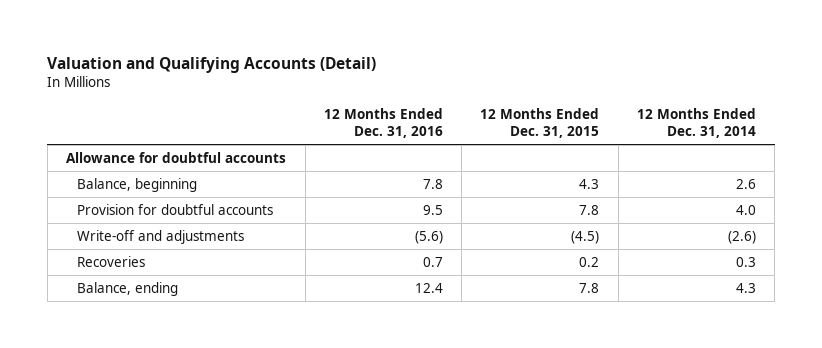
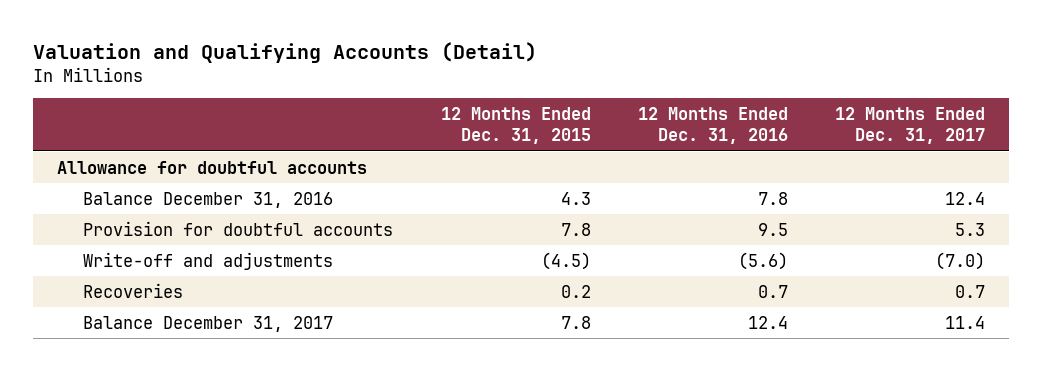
[637,107,757,139] 12 Months Ended Dec. 31, 2014 -> none
none -> [835,107,986,145] 12 Months Ended Dec. 31, 2017
[77,178,198,193] Balance, beginning -> [83,191,334,208] Balance December 31, 2016
[77,282,179,297] Balance, ending -> [83,315,334,332] Balance December 31, 2017

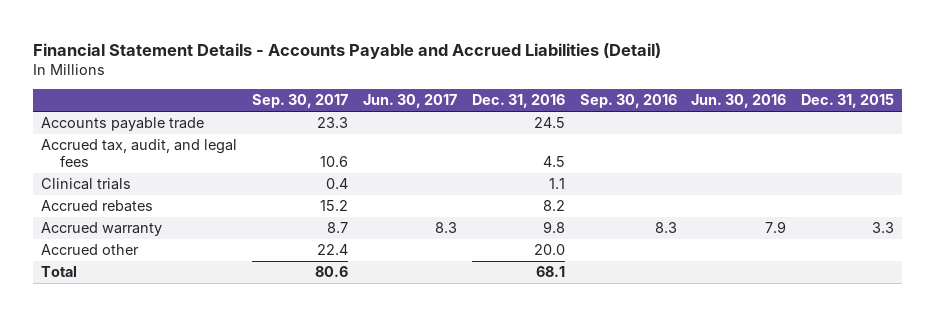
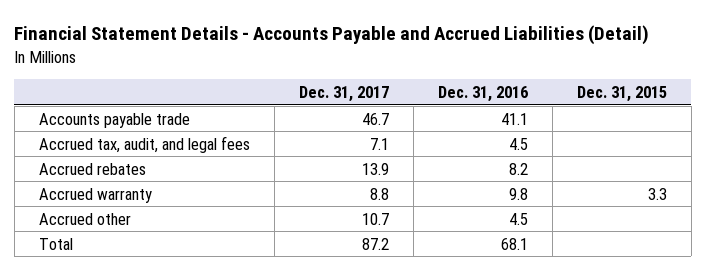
[251,94,348,109] Sep. 30, 2017 -> none
[362,94,457,109] Jun. 30, 2017 -> none
[579,94,677,109] Sep. 30, 2016 -> none
[691,94,787,109] Jun. 30, 2016 -> none
none -> [298,85,389,102] Dec. 31, 2017
[533,117,565,129] 24.5 -> [500,112,528,125] 41.1
[40,178,131,191] Clinical trials -> none
[533,244,565,256] 20.0 -> [508,212,528,225] 4.5

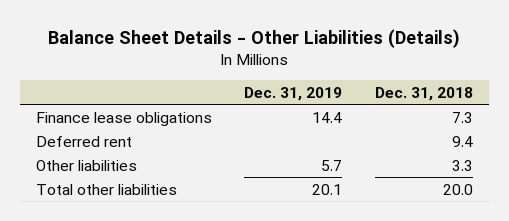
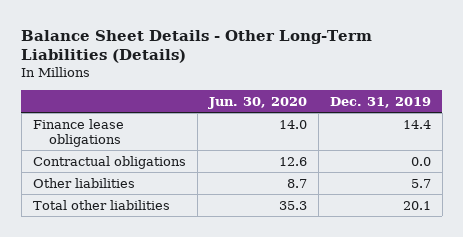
[48,28,461,48] Balance Sheet Details - Other Liabilities (Details) -> [21,29,373,64] Balance Sheet Details - Other Long-Term Liabilities (Details)
[374,86,473,101] Dec. 31, 2018 -> none
none -> [207,96,307,109] Jun. 30, 2020
[35,135,132,147] Deferred rent -> none
none -> [32,155,186,169] Contractual obligations

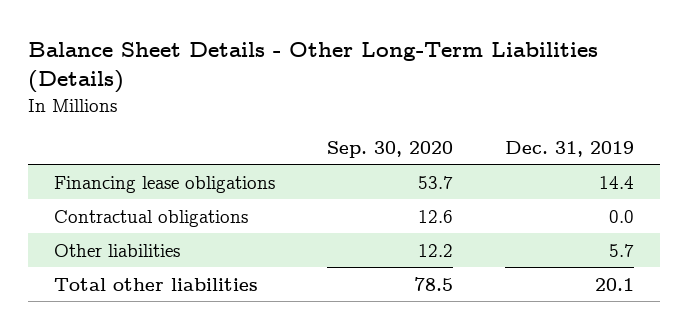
[207,96,307,109] Jun. 30, 2020 -> none
none -> [326,140,453,158] Sep. 30, 2020
[32,118,124,147] Finance lease obligations -> [53,175,275,193] Financing lease obligations

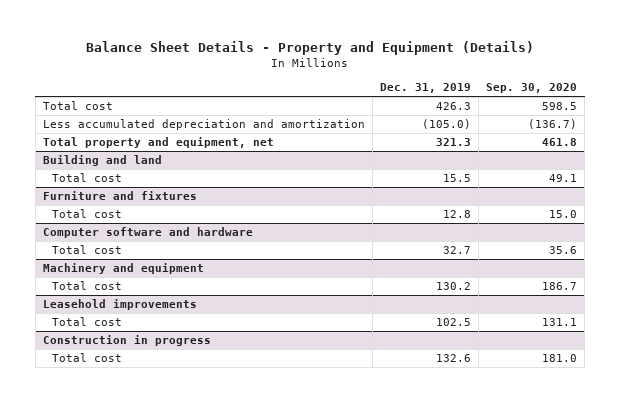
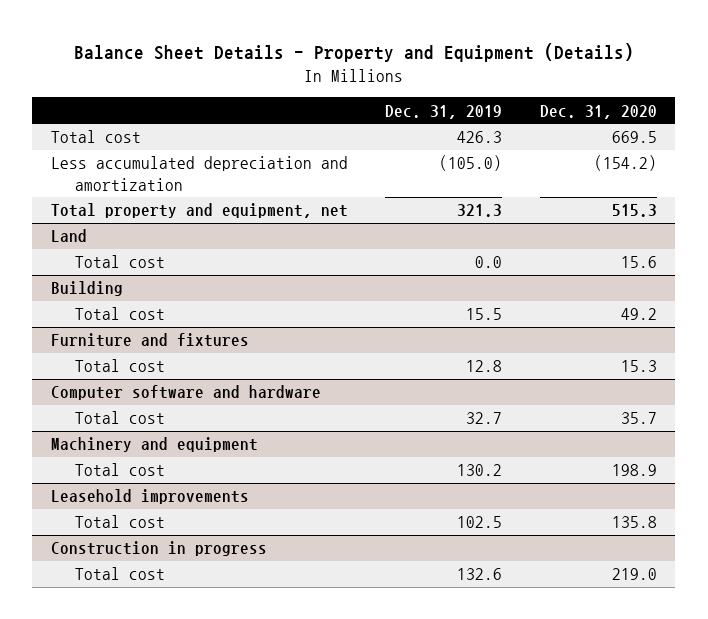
[486,83,578,94] Sep. 30, 2020 -> none
none -> [539,104,657,119] Dec. 31, 2020
none -> [50,229,87,243] Land
none -> [75,255,166,269] Total cost
[42,155,162,167] Building and land -> [50,281,123,297] Building

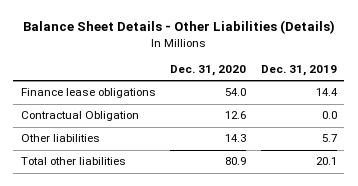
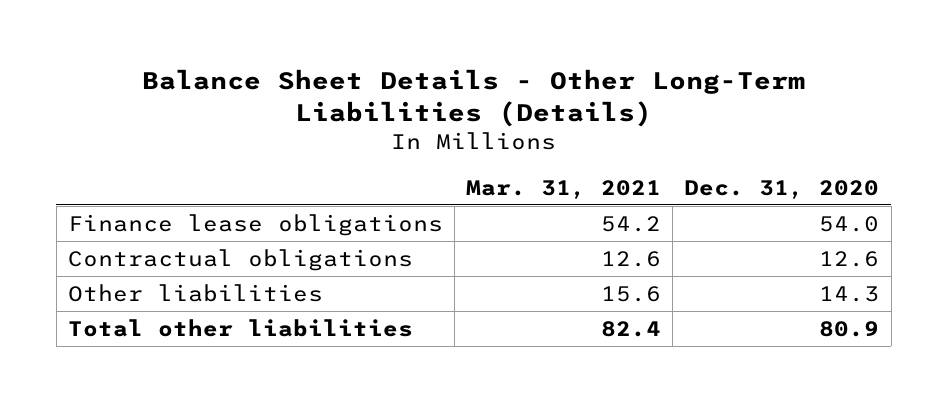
[22,20,335,35] Balance Sheet Details - Other Liabilities (Details) -> [141,68,805,128] Balance Sheet Details - Other Long-Term Liabilities (Details)
[261,65,338,77] Dec. 31, 2019 -> none
none -> [466,179,662,199] Mar. 31, 2021
[20,111,139,122] Contractual Obligation -> [68,248,414,271] Contractual obligations

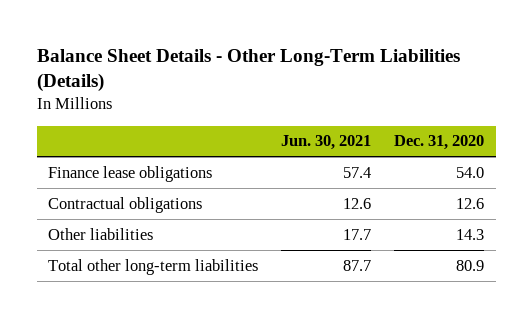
[466,179,662,199] Mar. 31, 2021 -> none
none -> [281,135,372,151] Jun. 30, 2021
[68,318,414,337] Total other liabilities -> [48,258,259,275] Total other long-term liabilities

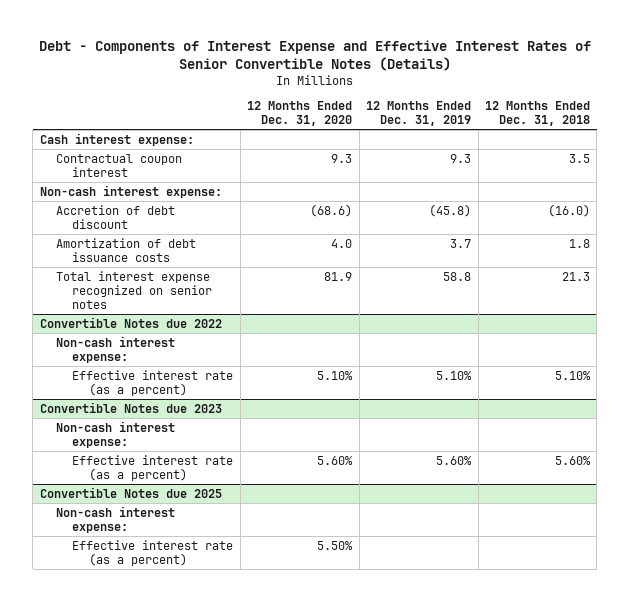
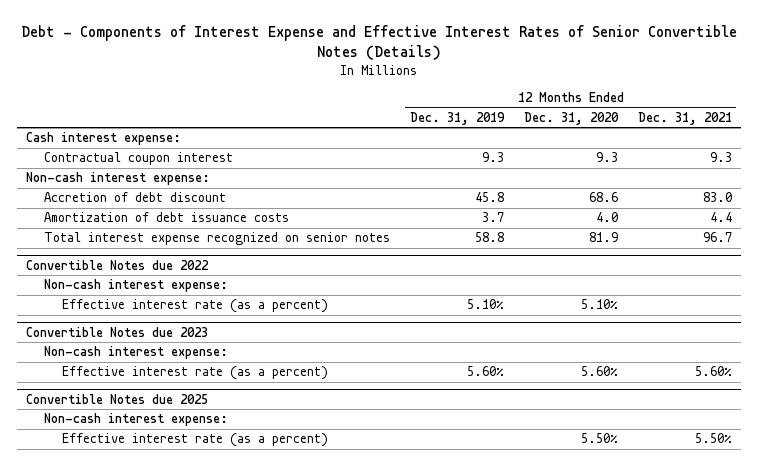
[484,101,590,127] 12 Months Ended Dec. 31, 2018 -> none
none -> [637,112,732,126] Dec. 31, 2021
[310,203,353,217] (68.6) -> [588,192,618,203] 68.6
[429,203,472,217] (45.8) -> [474,192,504,203] 45.8

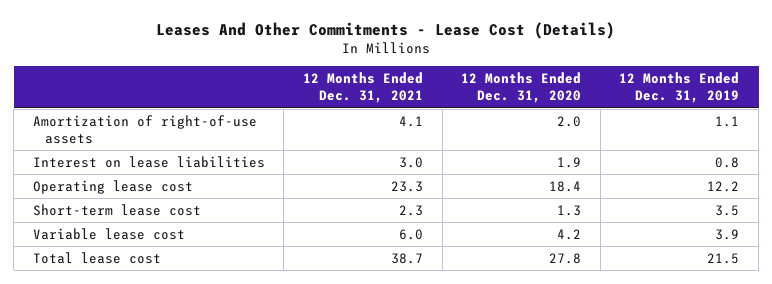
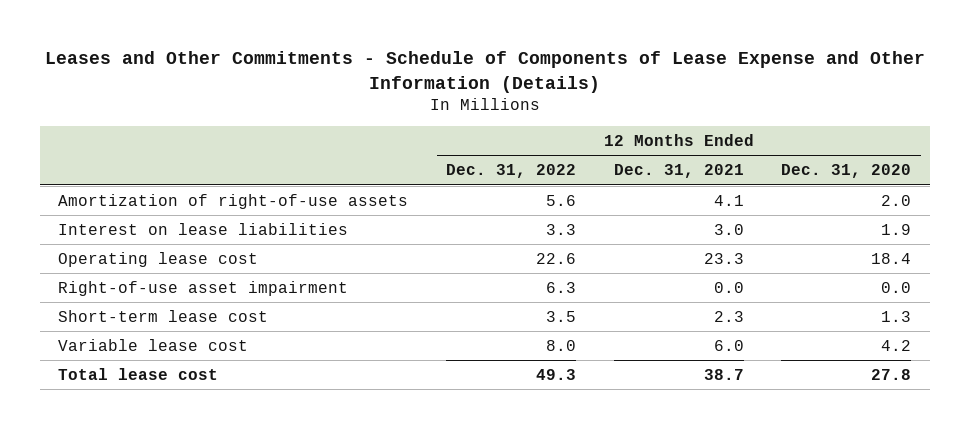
[156,21,616,39] Leases And Other Commitments - Lease Cost (Details) -> [44,51,925,93] Leases and Other Commitments - Schedule of Components of Lease Expense and Other Information (Details)
[619,72,740,104] 12 Months Ended Dec. 31, 2019 -> none
none -> [446,164,577,179] Dec. 31, 2022
none -> [58,280,349,296] Right-of-use asset impairment

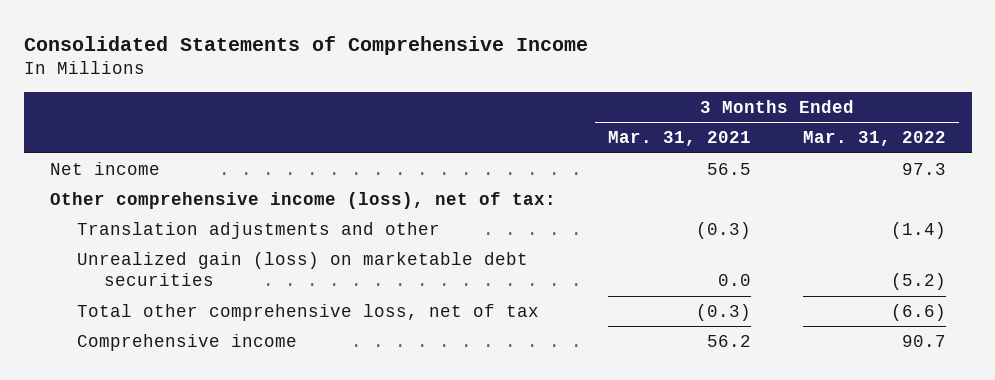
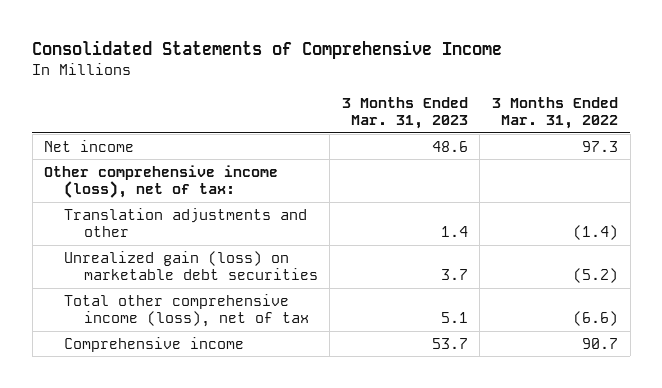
[607,131,751,147] Mar. 31, 2021 -> none
none -> [341,96,468,130] 3 Months Ended Mar. 31, 2023
[77,303,540,321] Total other comprehensive loss, net of tax -> [64,293,309,328] Total other comprehensive income (loss), net of tax

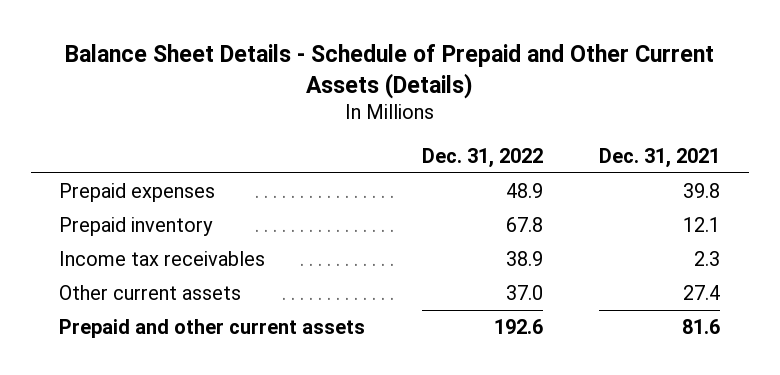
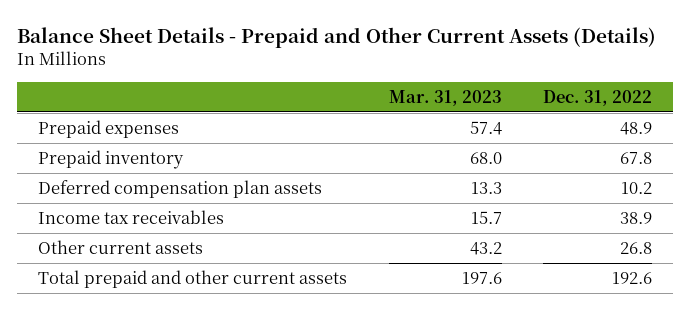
[64,43,714,99] Balance Sheet Details - Schedule of Prepaid and Other Current Assets (Details) -> [17,26,657,48] Balance Sheet Details - Prepaid and Other Current Assets (Details)
[599,148,721,169] Dec. 31, 2021 -> none
none -> [388,90,502,107] Mar. 31, 2023
none -> [37,179,322,198] Deferred compensation plan assets
[505,284,543,300] 37.0 -> [620,241,653,254] 26.8
[59,318,366,338] Prepaid and other current assets -> [37,269,347,288] Total prepaid and other current assets

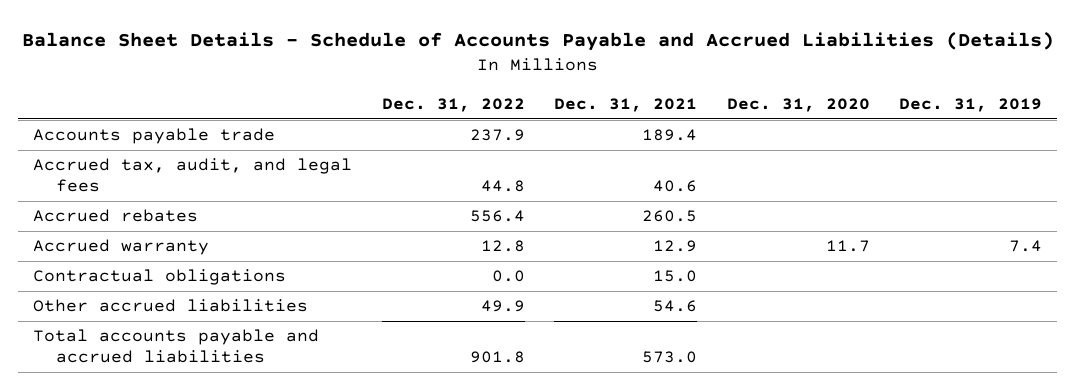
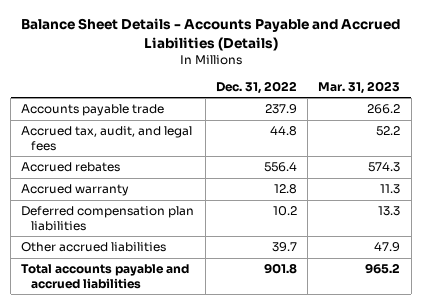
[21,32,1054,52] Balance Sheet Details - Schedule of Accounts Payable and Accrued Liabilities (Details) -> [20,18,400,51] Balance Sheet Details - Accounts Payable and Accrued Liabilities (Details)
[554,97,698,112] Dec. 31, 2021 -> none
[726,97,870,112] Dec. 31, 2020 -> none
[899,97,1043,112] Dec. 31, 2019 -> none
none -> [318,80,401,94] Mar. 31, 2023
[32,269,286,286] Contractual obligations -> none
none -> [21,206,195,231] Deferred compensation plan liabilities
[480,300,525,313] 49.9 -> [271,242,297,253] 39.7

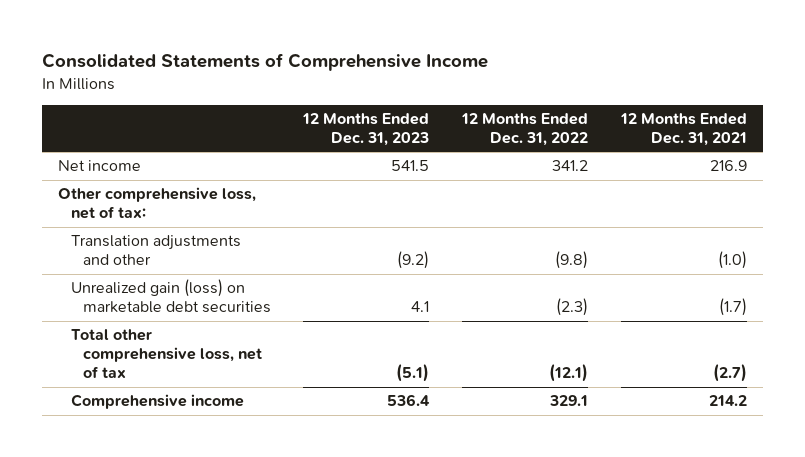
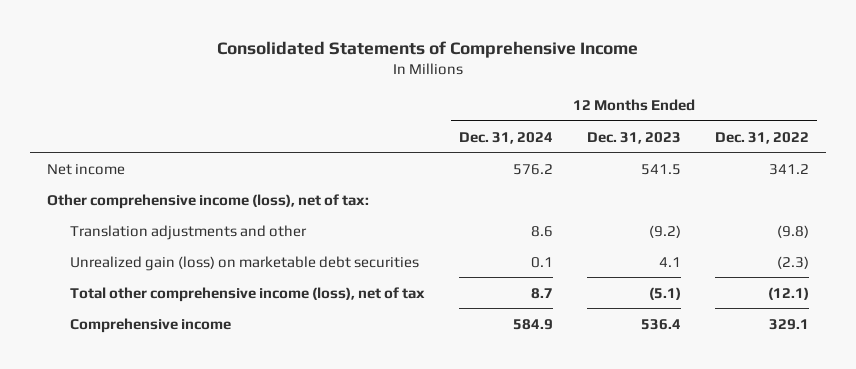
[619,113,747,146] 12 Months Ended Dec. 31, 2021 -> none
none -> [459,131,554,144] Dec. 31, 2024
[58,187,257,220] Other comprehensive loss, net of tax: -> [47,193,370,209] Other comprehensive income (loss), net of tax:
[70,329,262,379] Total other comprehensive loss, net of tax -> [70,286,426,302] Total other comprehensive income (loss), net of tax

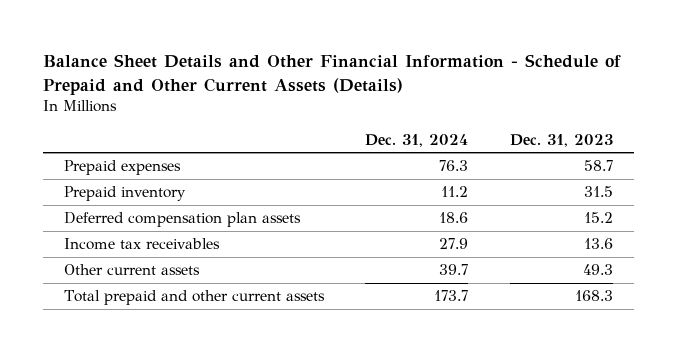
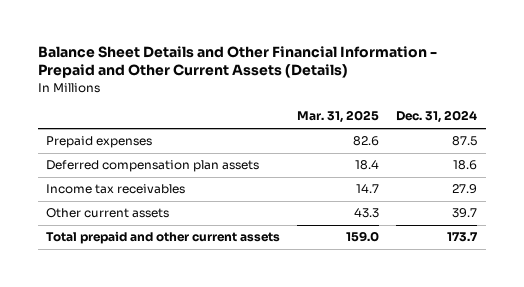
[42,53,621,95] Balance Sheet Details and Other Financial Information - Schedule of Prepaid and Other Current Assets (Details) -> [37,45,437,79] Balance Sheet Details and Other Financial Information - Prepaid and Other Current Assets (Details)
[509,133,613,147] Dec. 31, 2023 -> none
none -> [297,110,380,124] Mar. 31, 2025
[63,186,186,202] Prepaid inventory -> none
[439,160,469,172] 76.3 -> [452,136,478,147] 87.5

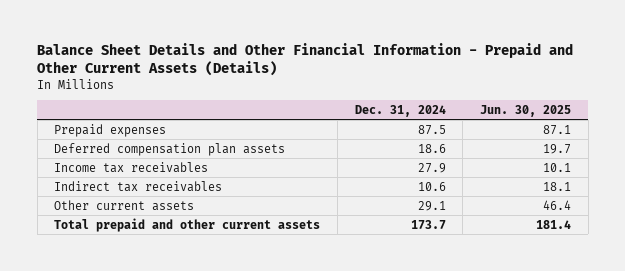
[297,110,380,124] Mar. 31, 2025 -> none
none -> [479,104,571,117] Jun. 30, 2025
none -> [54,180,223,192] Indirect tax receivables
[452,208,478,219] 39.7 -> [417,200,446,211] 29.1

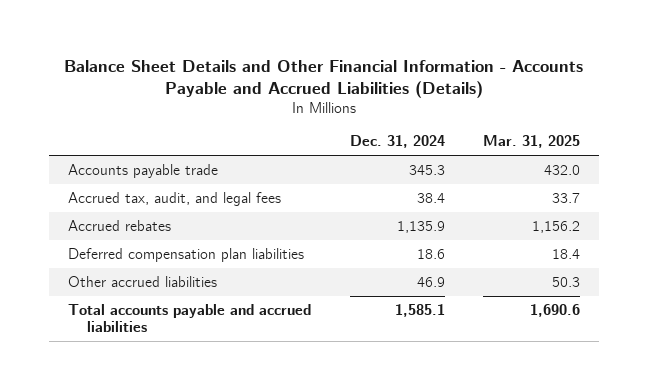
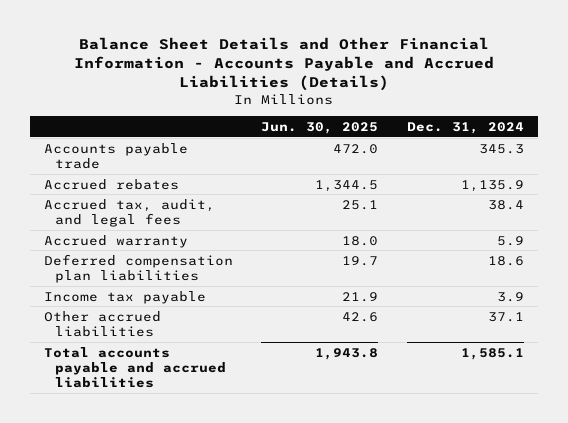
[482,135,580,149] Mar. 31, 2025 -> none
none -> [261,121,379,134] Jun. 30, 2025
[68,191,282,206] Accrued tax, audit, and legal fees -> [43,198,215,228] Accrued tax, audit, and legal fees
none -> [43,234,188,248] Accrued warranty
none -> [43,290,206,304] Income tax payable
[416,276,445,287] 46.9 -> [487,311,524,322] 37.1

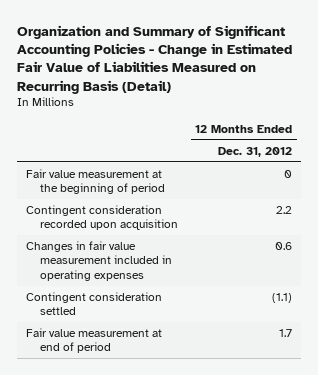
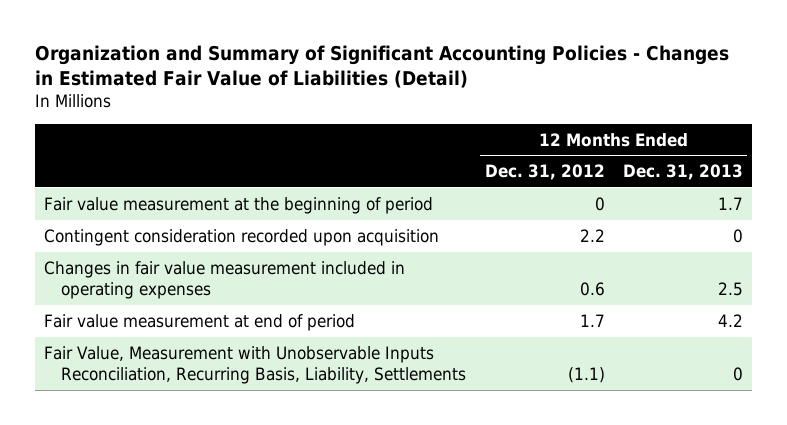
[17,24,293,94] Organization and Summary of Significant Accounting Policies - Change in Estimated Fair Value of Liabilities Measured on Recurring Basis (Detail) -> [34,45,729,89] Organization and Summary of Significant Accounting Policies - Changes in Estimated Fair Value of Liabilities (Detail)
none -> [622,164,743,181] Dec. 31, 2013
[25,291,162,316] Contingent consideration settled -> none
none -> [43,345,467,384] Fair Value, Measurement with Unobservable Inputs Reconciliation, Recurring Basis, Liability, Settlements

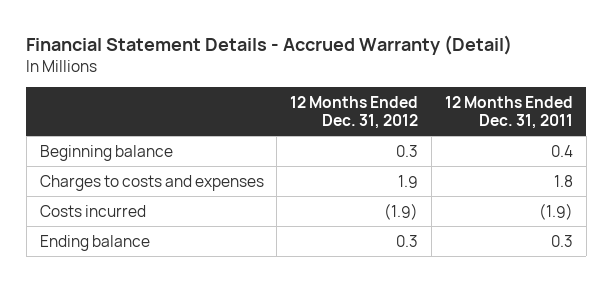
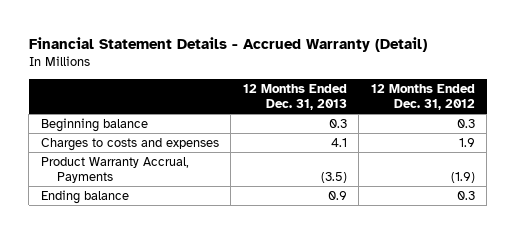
[444,96,573,129] 12 Months Ended Dec. 31, 2011 -> none
none -> [242,83,347,111] 12 Months Ended Dec. 31, 2013
[39,204,146,217] Costs incurred -> [40,156,189,184] Product Warranty Accrual, Payments

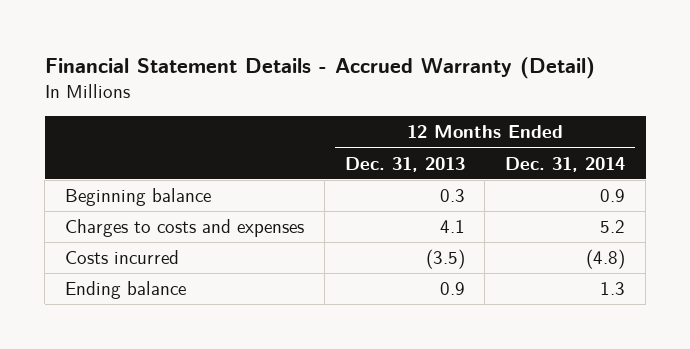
[370,83,475,111] 12 Months Ended Dec. 31, 2012 -> none
none -> [505,156,626,172] Dec. 31, 2014
[40,156,189,184] Product Warranty Accrual, Payments -> [65,250,180,265] Costs incurred

